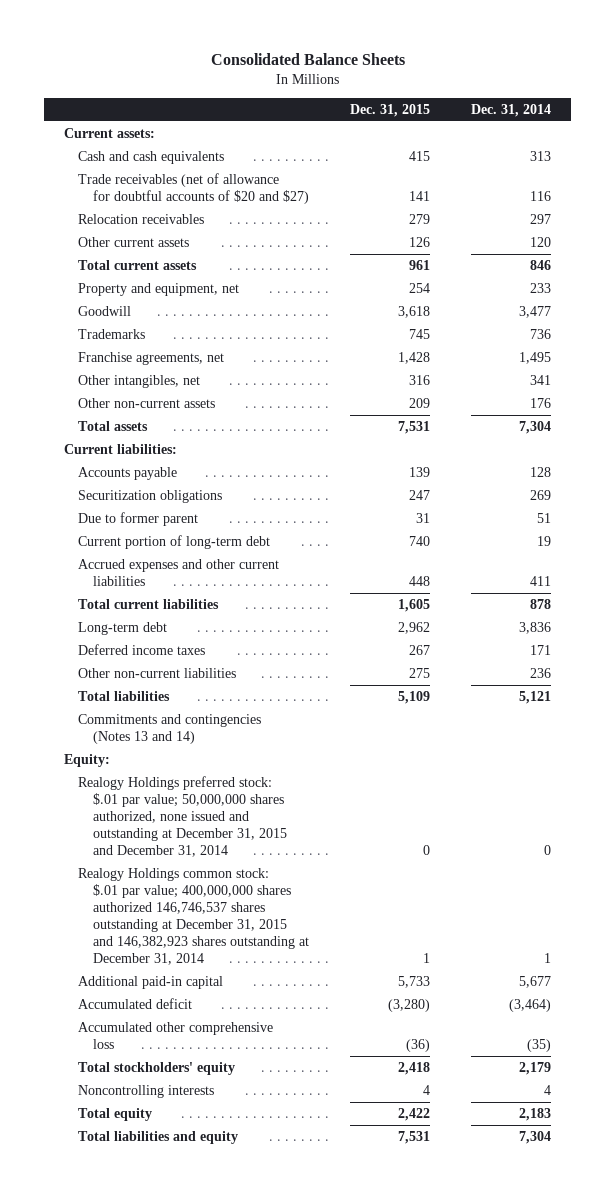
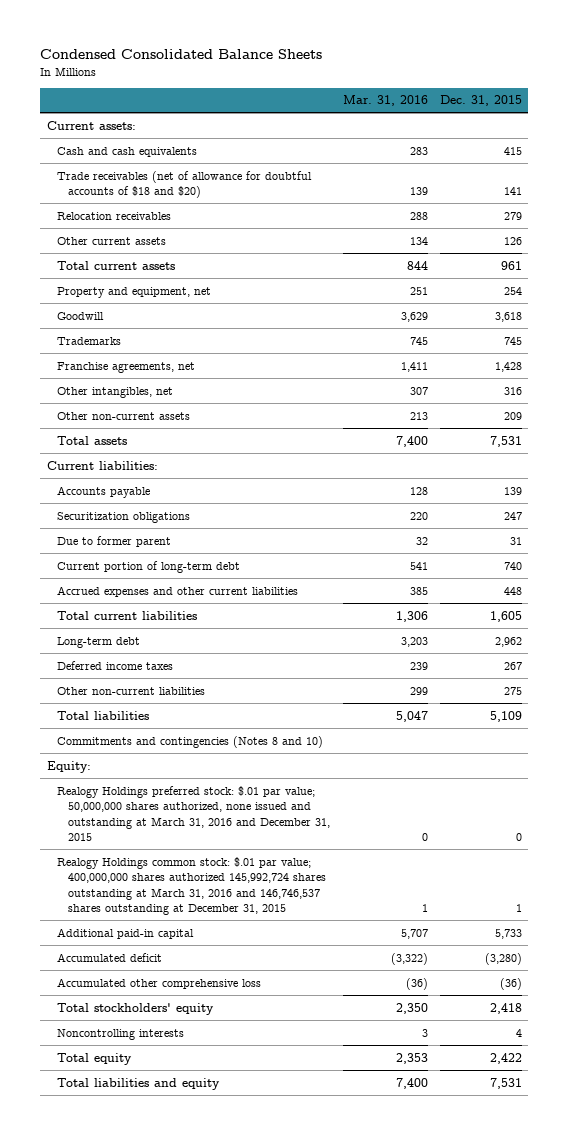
[210,53,405,66] Consolidated Balance Sheets -> [40,49,323,60] Condensed Consolidated Balance Sheets
[470,103,551,117] Dec. 31, 2014 -> none
none -> [342,95,428,107] Mar. 31, 2016
[78,172,309,204] Trade receivables (net of allowance for doubtful accounts of $20 and $27) -> [57,170,313,199] Trade receivables (net of allowance for doubtful accounts of $18 and $20)
[78,713,262,744] Commitments and contingencies (Notes 13 and 14) -> [57,735,324,748] Commitments and contingencies (Notes 8 and 10)
[78,775,287,858] Realogy Holdings preferred stock: $.01 par value; 50,000,000 shares authorized, none issued and outstanding at December 31, 2015 and December 31, 2014 -> [57,785,331,842] Realogy Holdings preferred stock: $.01 par value; 50,000,000 shares authorized, none issued and outstanding at March 31, 2016 and December 31, 2015
[78,867,309,966] Realogy Holdings common stock: $.01 par value; 400,000,000 shares authorized 146,746,537 shares outstanding at December 31, 2015 and 146,382,923 shares outstanding at December 31, 2014 -> [57,856,327,916] Realogy Holdings common stock: $.01 par value; 400,000,000 shares authorized 145,992,724 shares outstanding at March 31, 2016 and 146,746,537 shares outstanding at December 31, 2015

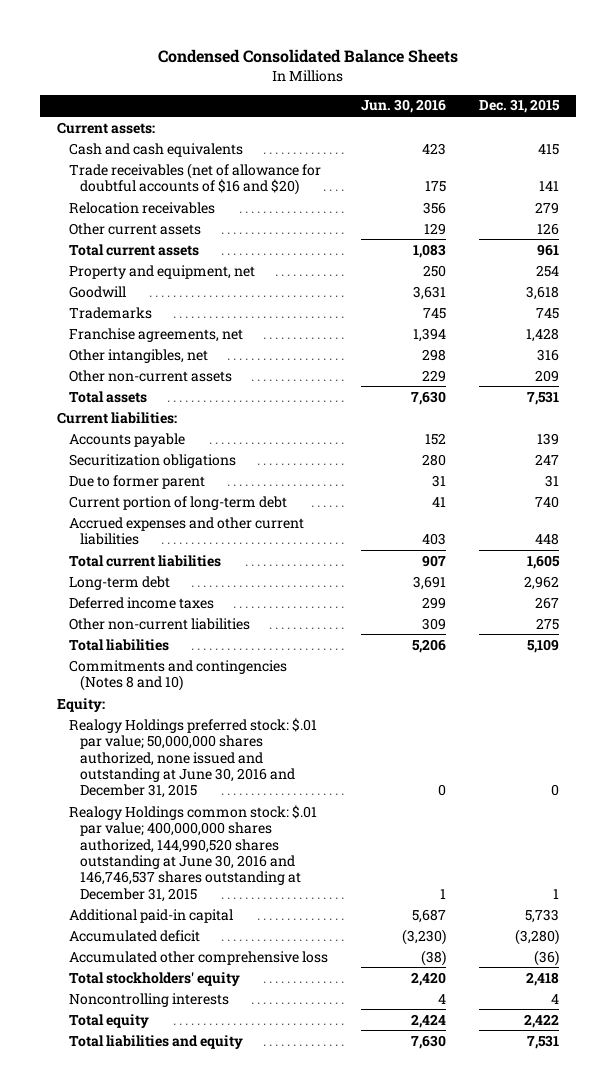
[342,95,428,107] Mar. 31, 2016 -> none
none -> [360,99,446,114] Jun. 30, 2016
[57,170,313,199] Trade receivables (net of allowance for doubtful accounts of $18 and $20) -> [68,162,321,196] Trade receivables (net of allowance for doubtful accounts of $16 and $20)
[57,785,331,842] Realogy Holdings preferred stock: $.01 par value; 50,000,000 shares authorized, none issued and outstanding at March 31, 2016 and December 31, 2015 -> [68,717,317,799] Realogy Holdings preferred stock: $.01 par value; 50,000,000 shares authorized, none issued and outstanding at June 30, 2016 and December 31, 2015
[57,856,327,916] Realogy Holdings common stock: $.01 par value; 400,000,000 shares authorized 145,992,724 shares outstanding at March 31, 2016 and 146,746,537 shares outstanding at December 31, 2015 -> [68,804,317,902] Realogy Holdings common stock: $.01 par value; 400,000,000 shares authorized, 144,990,520 shares outstanding at June 30, 2016 and 146,746,537 shares outstanding at December 31, 2015

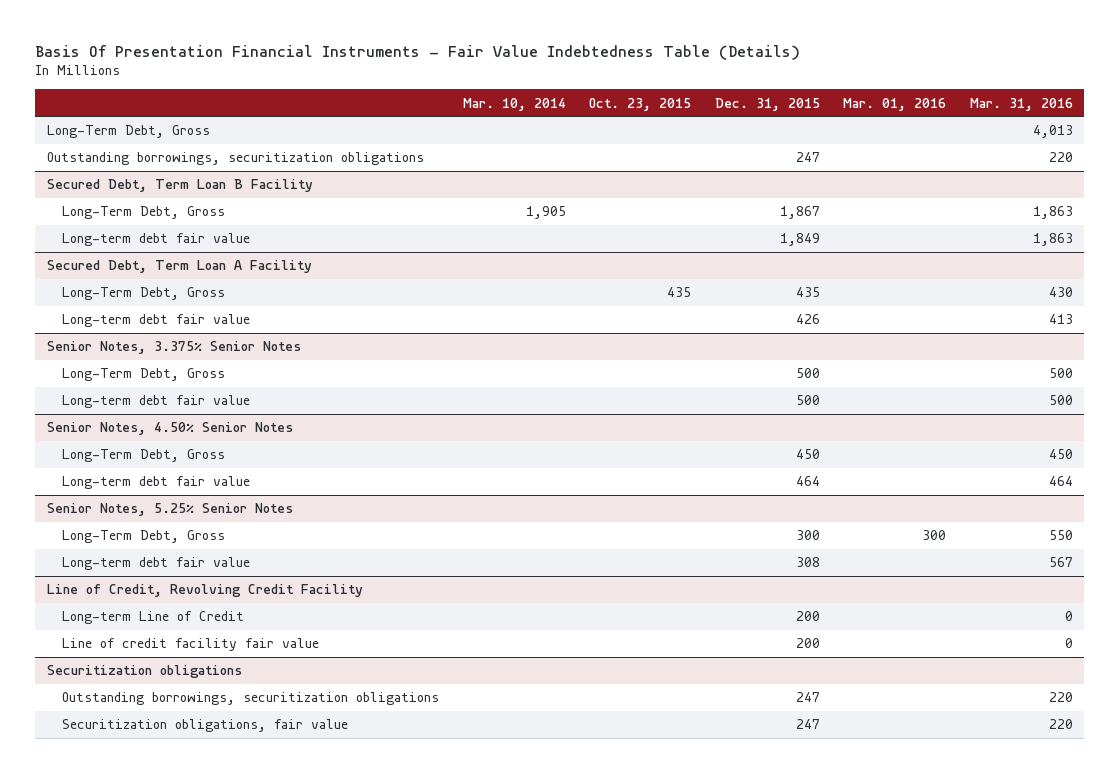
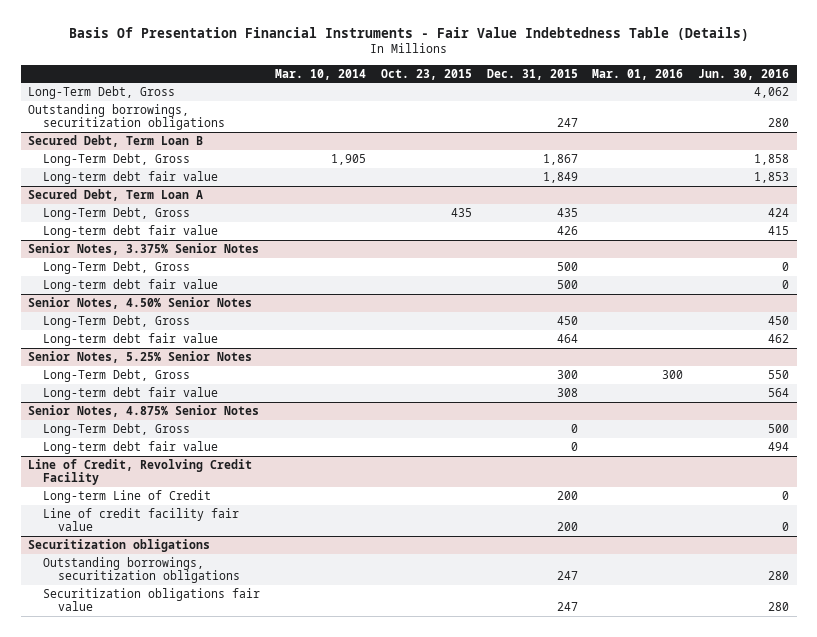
[969,97,1073,111] Mar. 31, 2016 -> none
none -> [698,68,790,80] Jun. 30, 2016
[46,179,313,193] Secured Debt, Term Loan B Facility -> [28,134,204,147] Secured Debt, Term Loan B
[46,260,312,274] Secured Debt, Term Loan A Facility -> [28,188,204,201] Secured Debt, Term Loan A
none -> [28,404,260,417] Senior Notes, 4.875% Senior Notes
none -> [43,422,191,436] Long-Term Debt, Gross
none -> [43,440,219,454] Long-term debt fair value
[62,719,349,733] Securitization obligations, fair value -> [43,587,261,612] Securitization obligations fair value

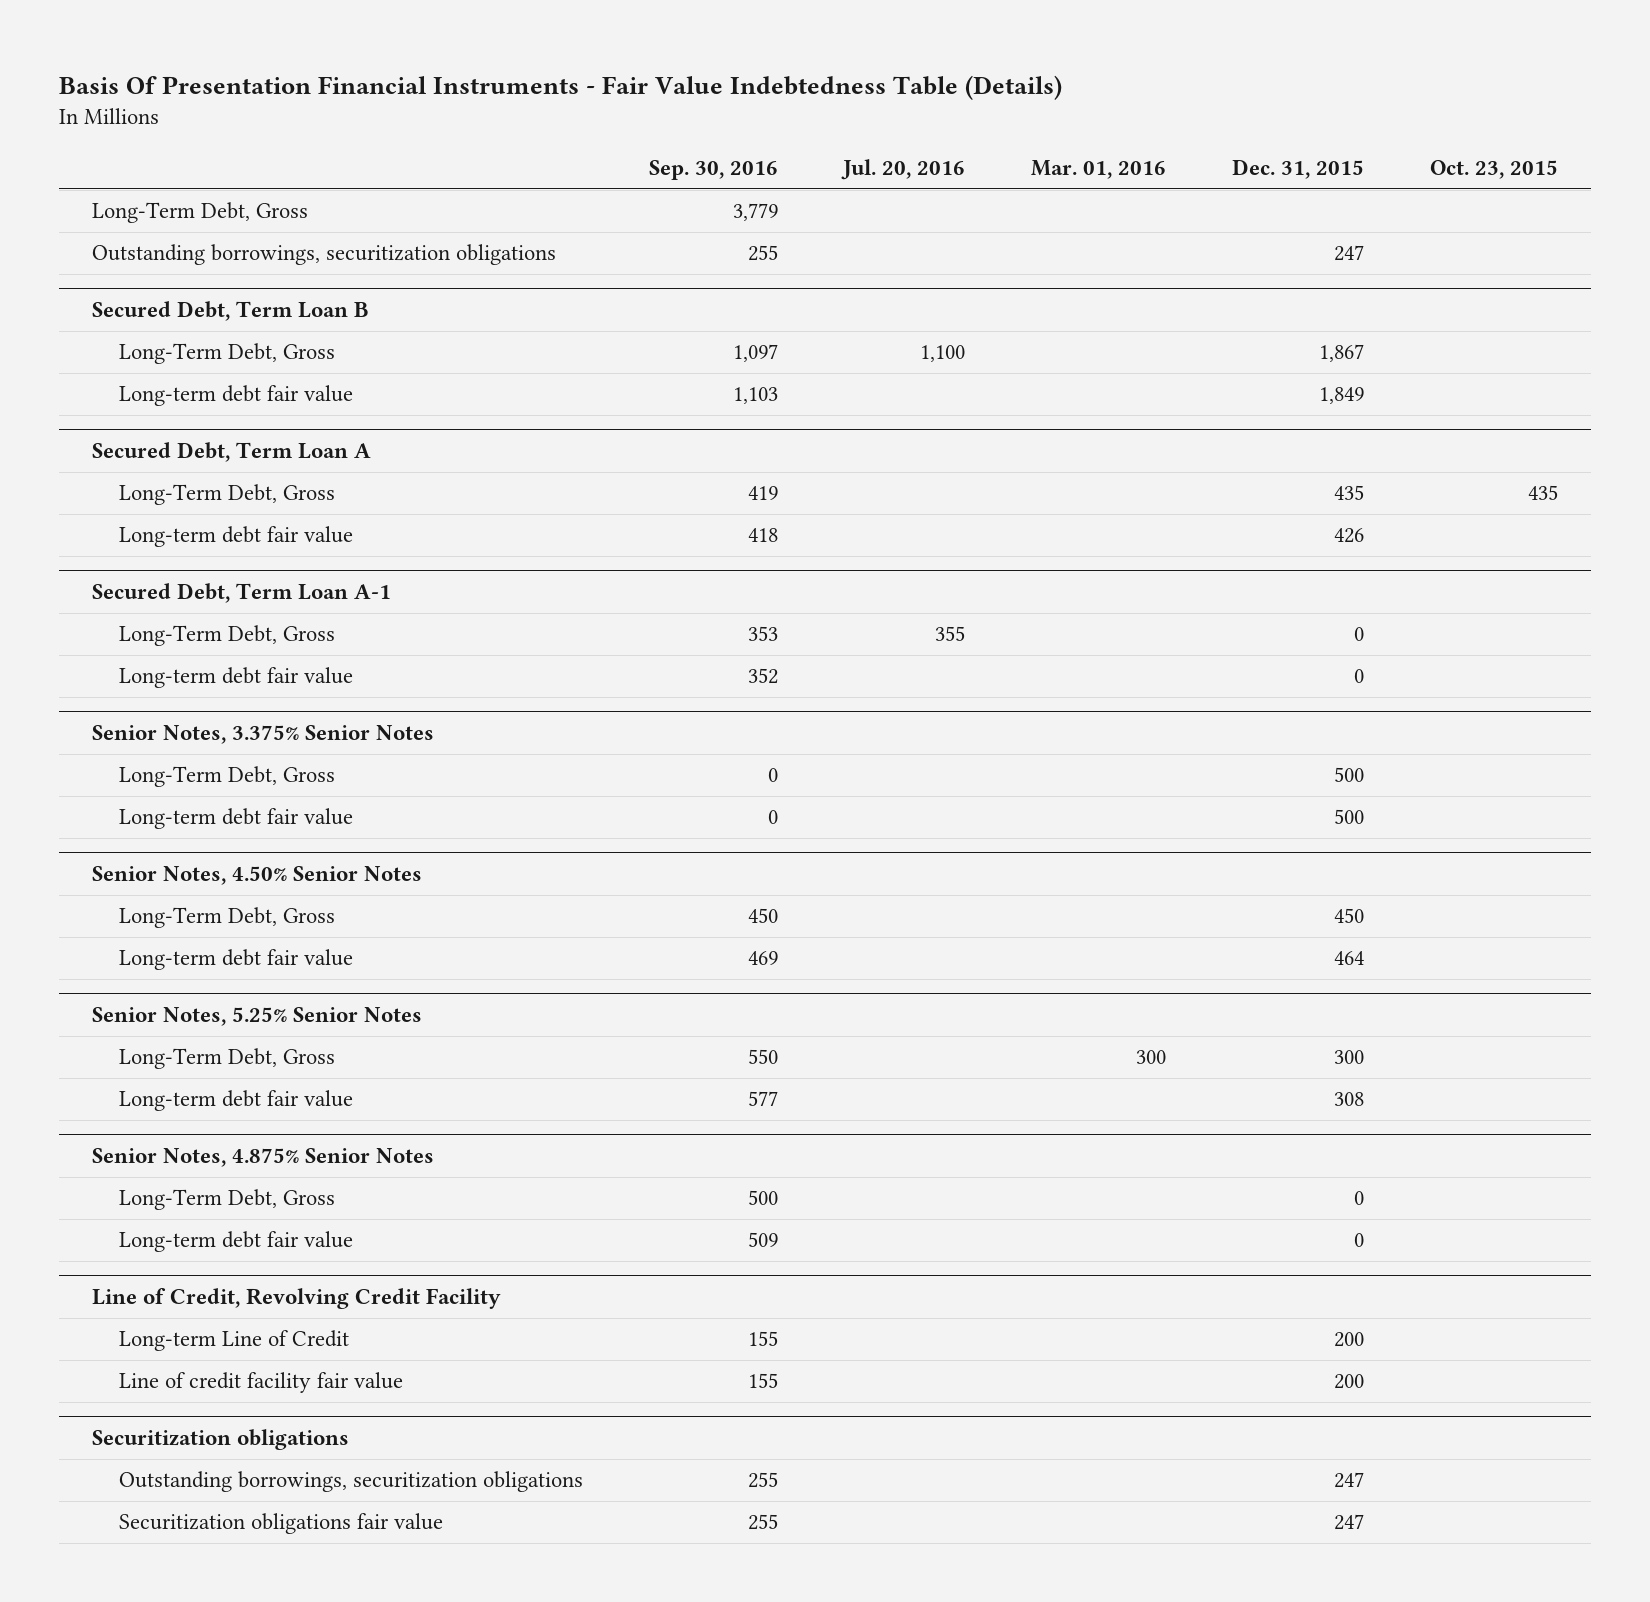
[275,68,367,80] Mar. 10, 2014 -> none
[698,68,790,80] Jun. 30, 2016 -> none
none -> [648,160,778,181] Sep. 30, 2016
none -> [841,159,966,181] Jul. 20, 2016
none -> [91,582,391,603] Secured Debt, Term Loan A-1
none -> [118,625,335,647] Long-Term Debt, Gross
none -> [118,667,353,689] Long-term debt fair value

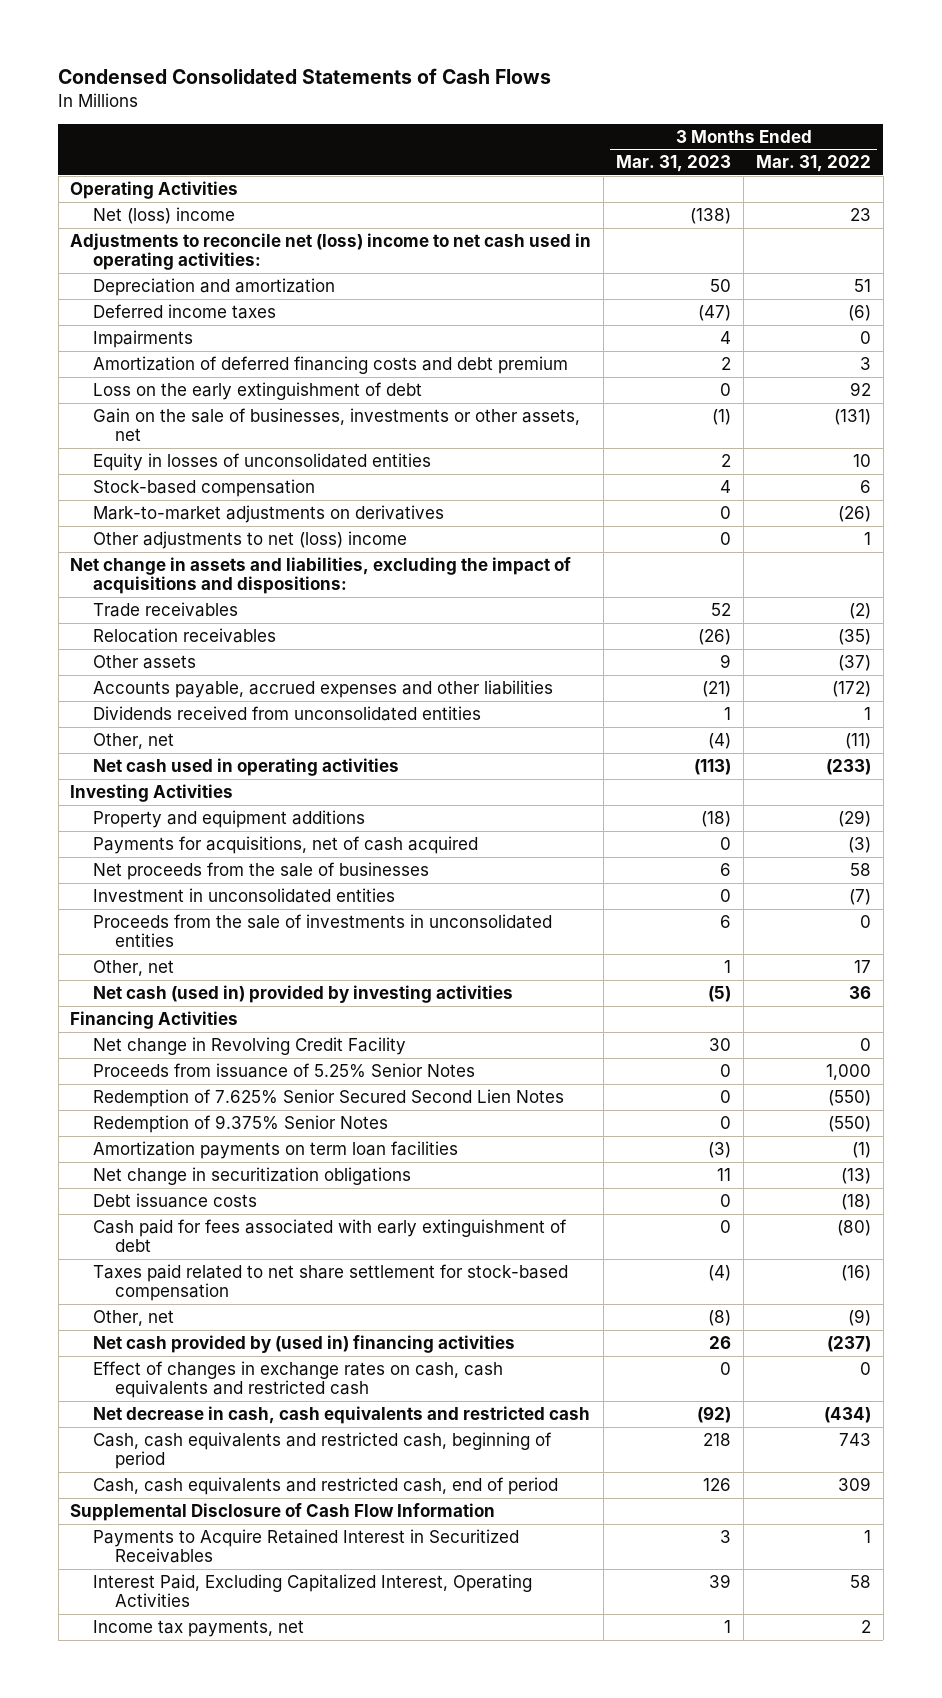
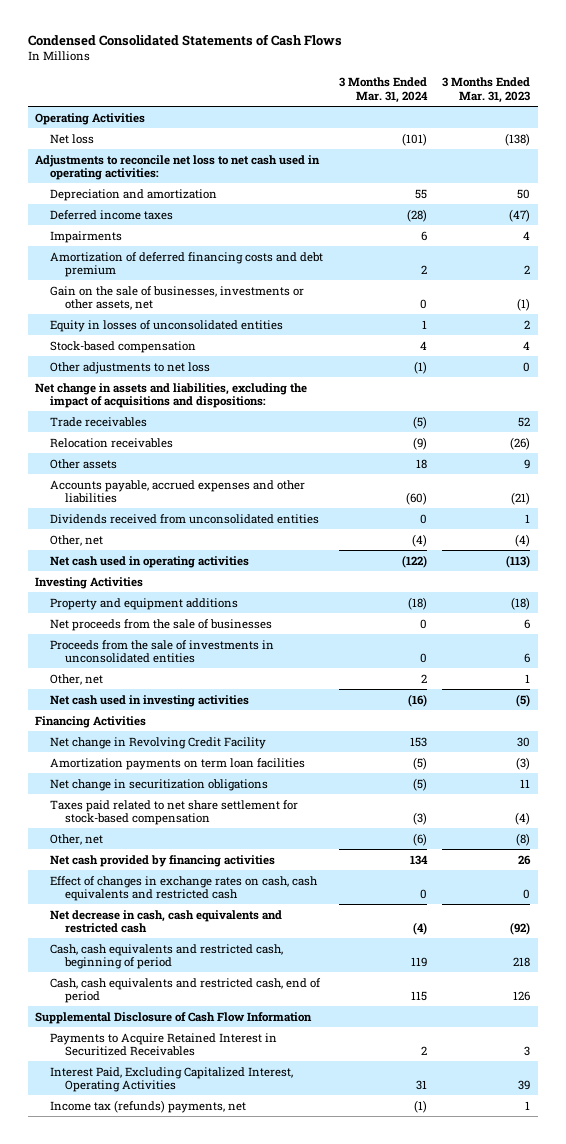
[756,155,872,173] Mar. 31, 2022 -> none
none -> [338,77,428,103] 3 Months Ended Mar. 31, 2024
[92,206,235,224] Net (loss) income -> [50,133,95,144] Net loss
[70,232,592,271] Adjustments to reconcile net (loss) income to net cash used in operating activities: -> [35,154,321,180] Adjustments to reconcile net loss to net cash used in operating activities:
[92,381,422,400] Loss on the early extinguishment of debt -> none
[92,504,444,523] Mark-to-market adjustments on derivatives -> none
[92,530,407,549] Other adjustments to net (loss) income -> [50,361,211,374] Other adjustments to net loss
[92,835,478,854] Payments for acquisitions, net of cash acquired -> none
[92,887,395,903] Investment in unconsolidated entities -> none
[92,984,513,1003] Net cash (used in) provided by investing activities -> [50,694,250,707] Net cash used in investing activities
[92,1062,475,1078] Proceeds from issuance of 5.25% Senior Notes -> none
[92,1088,564,1107] Redemption of 7.625% Senior Secured Second Lien Notes -> none
[92,1114,388,1133] Redemption of 9.375% Senior Notes -> none
[92,1192,257,1208] Debt issuance costs -> none
[92,1218,567,1253] Cash paid for fees associated with early extinguishment of debt -> none
[92,1334,515,1353] Net cash provided by (used in) financing activities -> [50,854,276,867] Net cash provided by financing activities
[92,1619,304,1637] Income tax payments, net -> [50,1099,247,1113] Income tax (refunds) payments, net

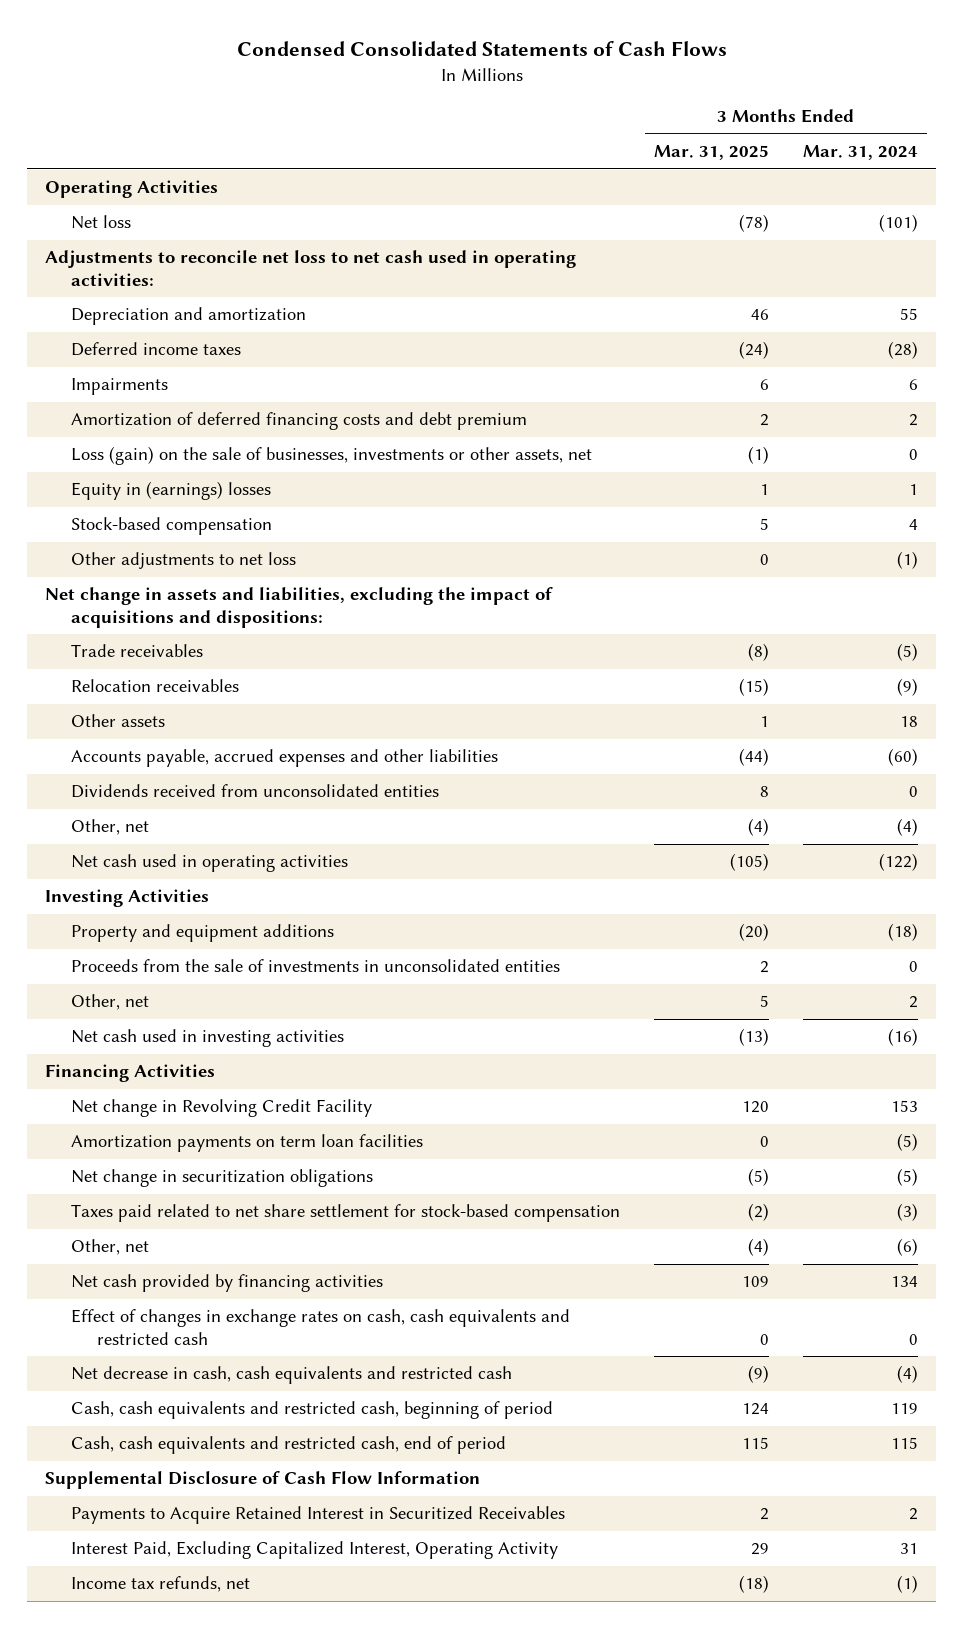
[442,77,531,103] 3 Months Ended Mar. 31, 2023 -> none
none -> [654,145,770,161] Mar. 31, 2025
[50,285,305,310] Gain on the sale of businesses, investments or other assets, net -> [70,446,592,466] Loss (gain) on the sale of businesses, investments or other assets, net
[50,319,284,332] Equity in losses of unconsolidated entities -> [70,481,271,501] Equity in (earnings) losses
[50,618,273,631] Net proceeds from the sale of businesses -> none
[50,1066,294,1092] Interest Paid, Excluding Capitalized Interest, Operating Activities -> [70,1541,558,1560] Interest Paid, Excluding Capitalized Interest, Operating Activity
[50,1099,247,1113] Income tax (refunds) payments, net -> [70,1576,250,1593] Income tax refunds, net

